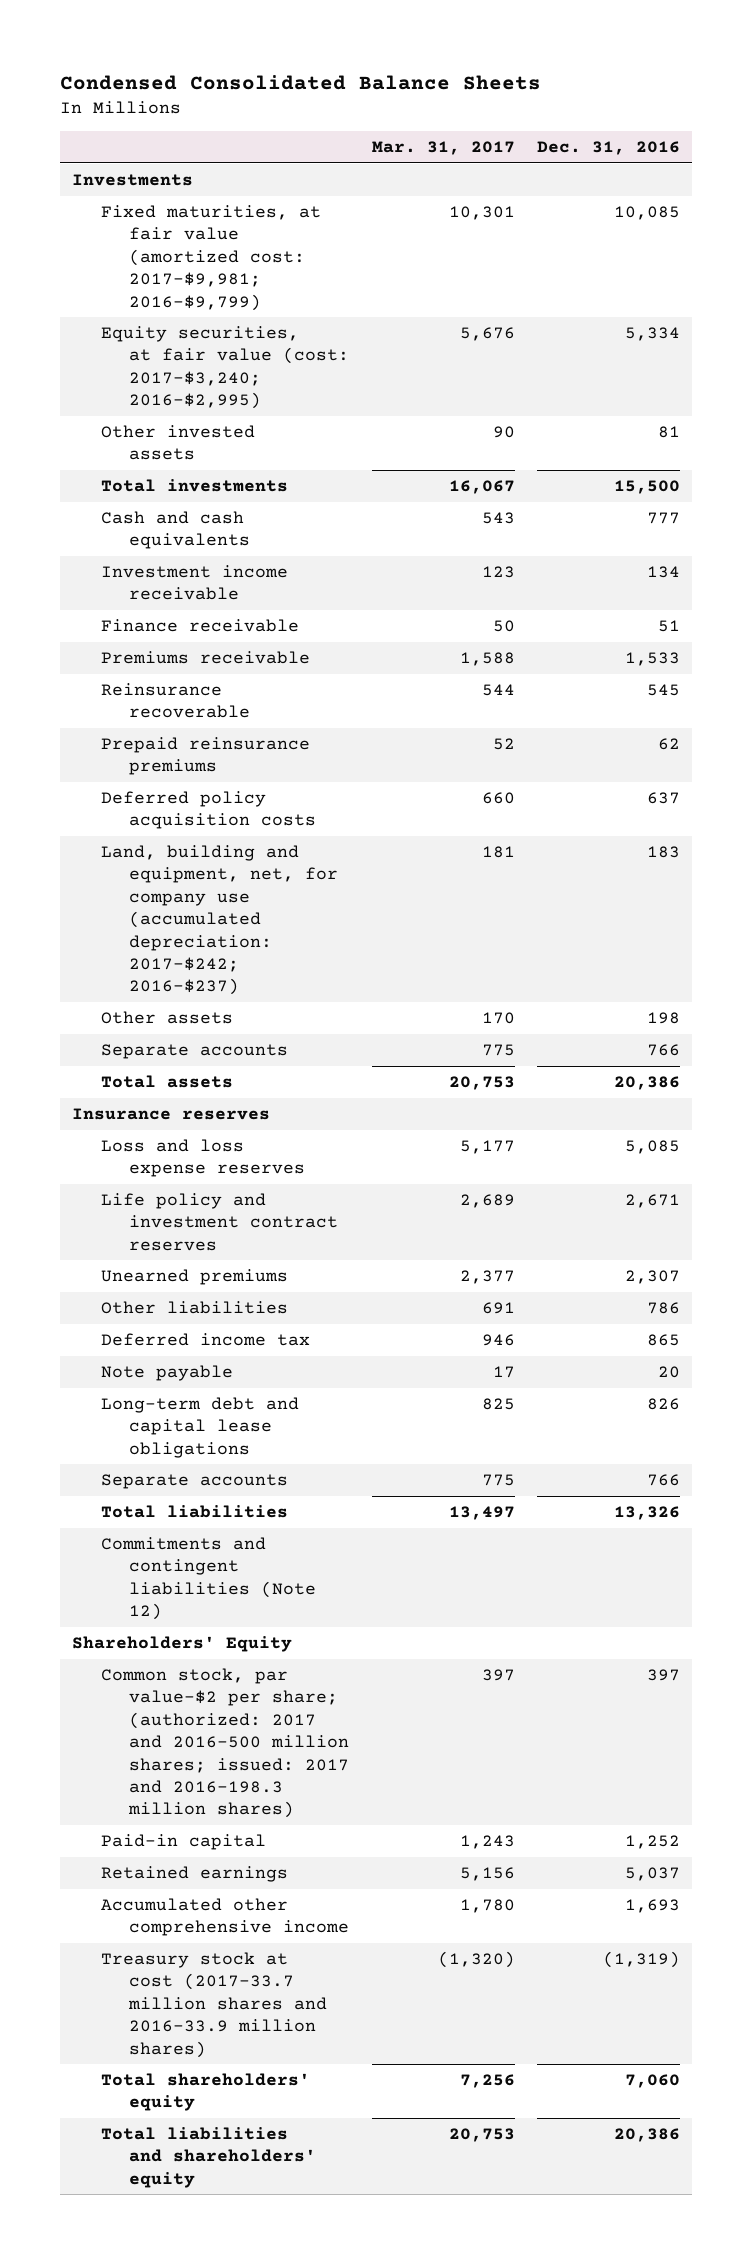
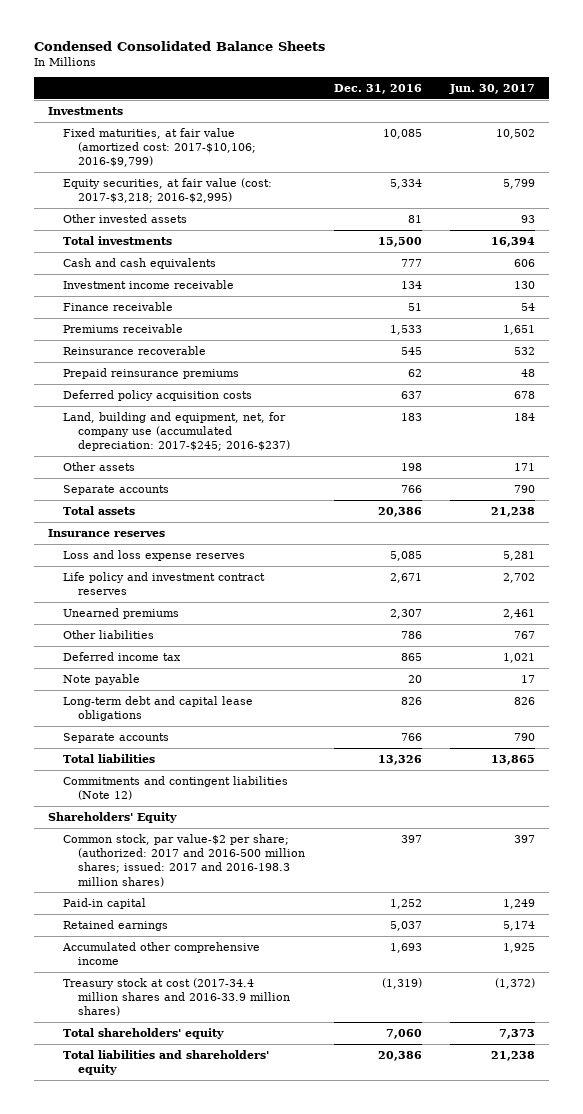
[371,141,515,156] Mar. 31, 2017 -> none
none -> [449,83,536,94] Jun. 30, 2017
[100,205,321,311] Fixed maturities, at fair value (amortized cost: 2017-$9,981; 2016-$9,799) -> [63,127,257,168] Fixed maturities, at fair value (amortized cost: 2017-$10,106; 2016-$9,799)
[100,326,350,410] Equity securities, at fair value (cost: 2017-$3,240; 2016-$2,995) -> [63,177,273,204] Equity securities, at fair value (cost: 2017-$3,218; 2016-$2,995)
[100,845,339,996] Land, building and equipment, net, for company use (accumulated depreciation: 2017-$242; 2016-$237) -> [63,411,291,452] Land, building and equipment, net, for company use (accumulated depreciation: 2017-$245; 2016-$237)
[100,1952,328,2058] Treasury stock at cost (2017-33.7 million shares and 2016-33.9 million shares) -> [63,977,291,1017] Treasury stock at cost (2017-34.4 million shares and 2016-33.9 million shares)

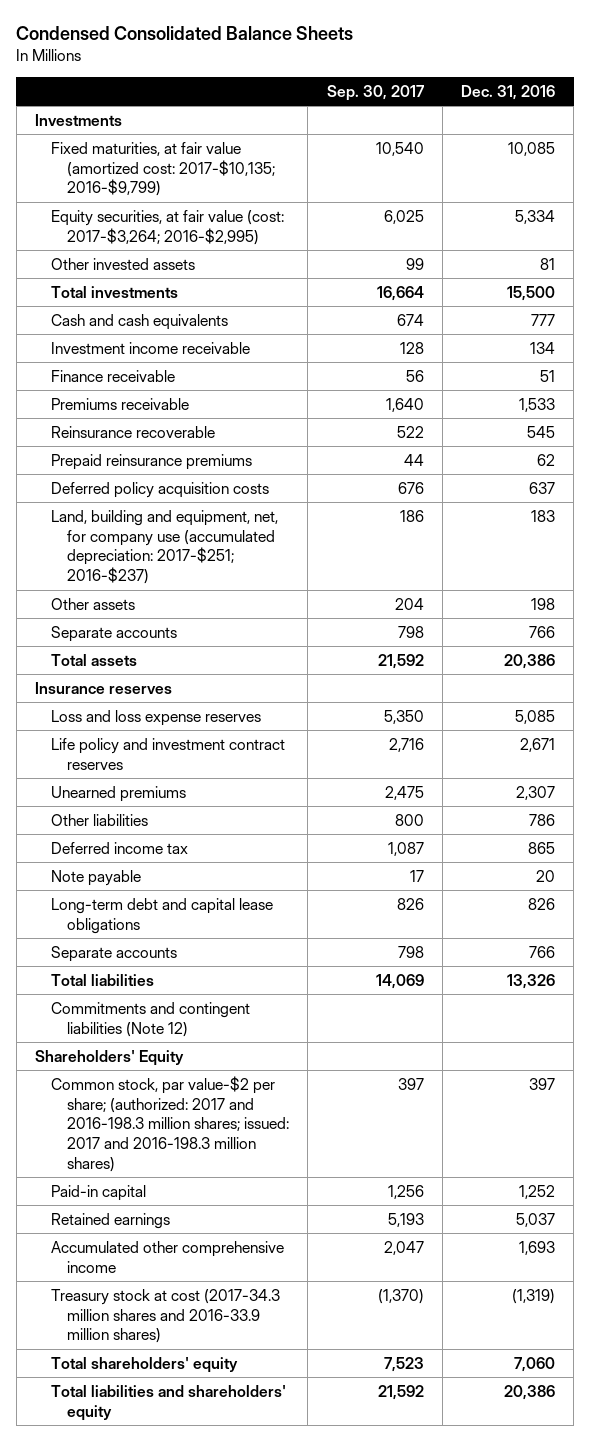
[449,83,536,94] Jun. 30, 2017 -> none
none -> [326,84,424,101] Sep. 30, 2017
[63,127,257,168] Fixed maturities, at fair value (amortized cost: 2017-$10,106; 2016-$9,799) -> [50,141,275,197] Fixed maturities, at fair value (amortized cost: 2017-$10,135; 2016-$9,799)
[63,177,273,204] Equity securities, at fair value (cost: 2017-$3,218; 2016-$2,995) -> [50,209,284,245] Equity securities, at fair value (cost: 2017-$3,264; 2016-$2,995)
[63,411,291,452] Land, building and equipment, net, for company use (accumulated depreciation: 2017-$245; 2016-$237) -> [50,509,278,585] Land, building and equipment, net, for company use (accumulated depreciation: 2017-$251; 2016-$237)
[63,833,306,887] Common stock, par value-$2 per share; (authorized: 2017 and 2016-500 million shares; issued: 2017 and 2016-198.3 million shares) -> [50,1075,289,1173] Common stock, par value-$2 per share; (authorized: 2017 and 2016-198.3 million shares; issued: 2017 and 2016-198.3 million shares)
[63,977,291,1017] Treasury stock at cost (2017-34.4 million shares and 2016-33.9 million shares) -> [50,1288,280,1344] Treasury stock at cost (2017-34.3 million shares and 2016-33.9 million shares)

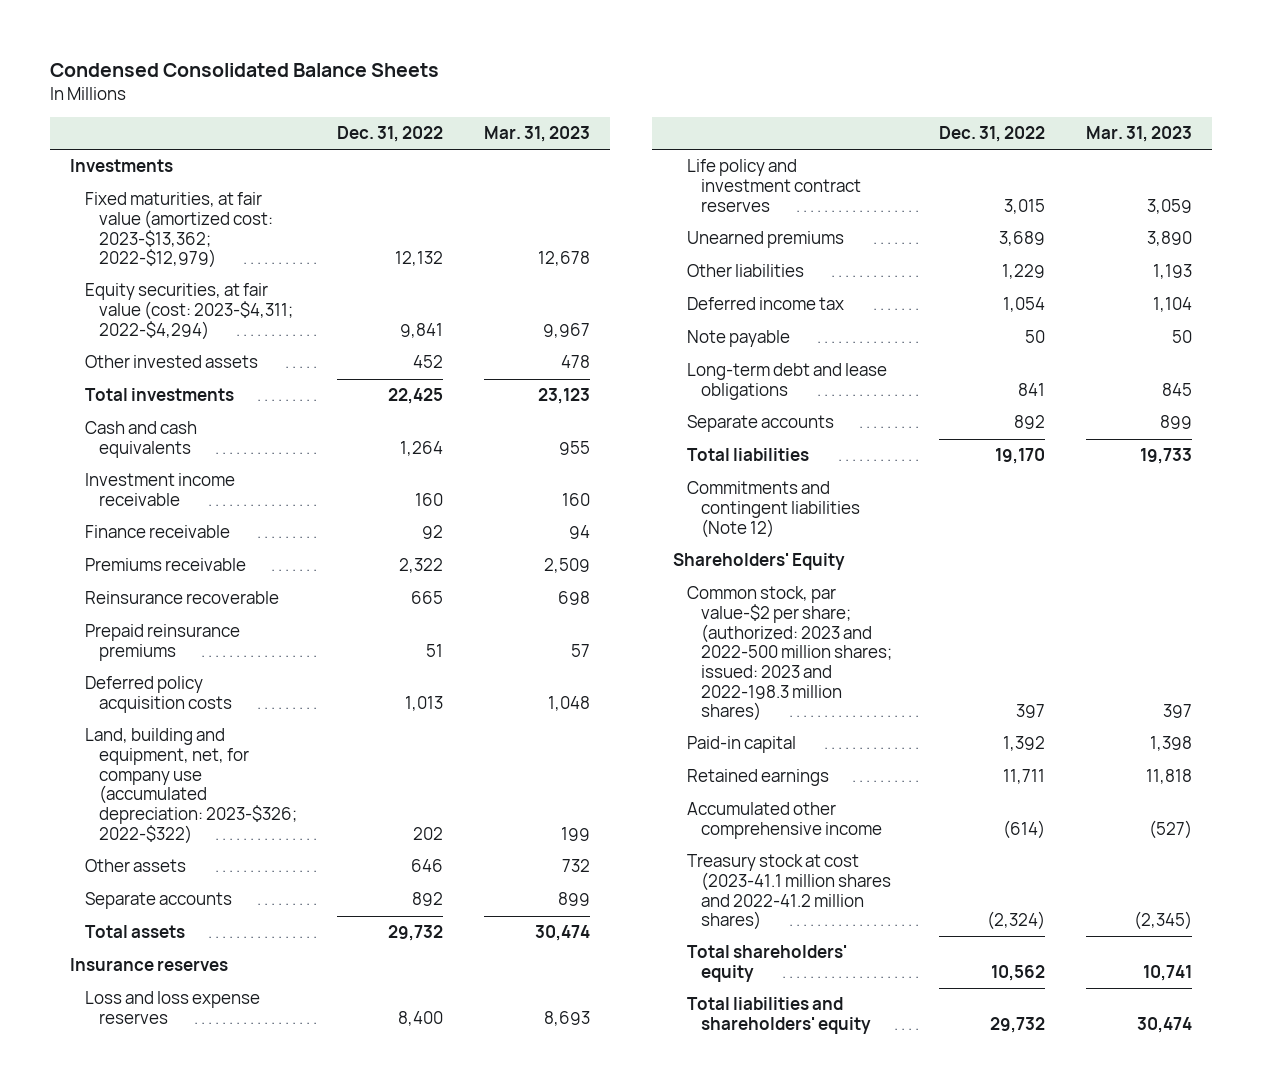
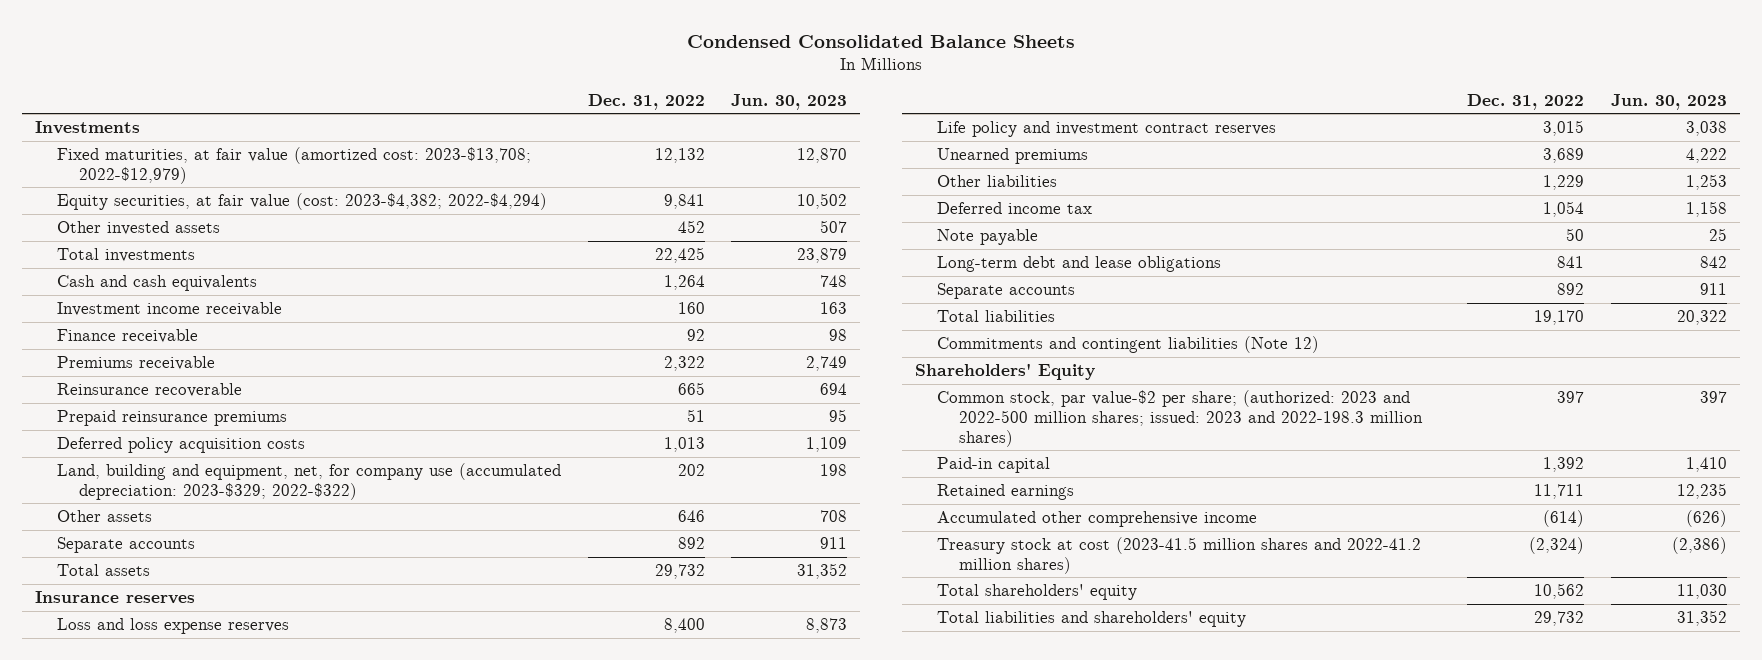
[483,126,590,143] Mar. 31, 2023 -> none
none -> [731,93,848,110] Jun. 30, 2023
[84,192,273,269] Fixed maturities, at fair value (amortized cost: 2023-$13,362; 2022-$12,979) -> [57,146,532,184] Fixed maturities, at fair value (amortized cost: 2023-$13,708; 2022-$12,979)
[84,283,293,340] Equity securities, at fair value (cost: 2023-$4,311; 2022-$4,294) -> [57,192,548,210] Equity securities, at fair value (cost: 2023-$4,382; 2022-$4,294)
[84,728,297,844] Land, building and equipment, net, for company use (accumulated depreciation: 2023-$326; 2022-$322) -> [57,462,562,500] Land, building and equipment, net, for company use (accumulated depreciation: 2023-$329; 2022-$322)
[686,854,891,931] Treasury stock at cost (2023-41.1 million shares and 2022-41.2 million shares) -> [936,536,1421,574] Treasury stock at cost (2023-41.5 million shares and 2022-41.2 million shares)

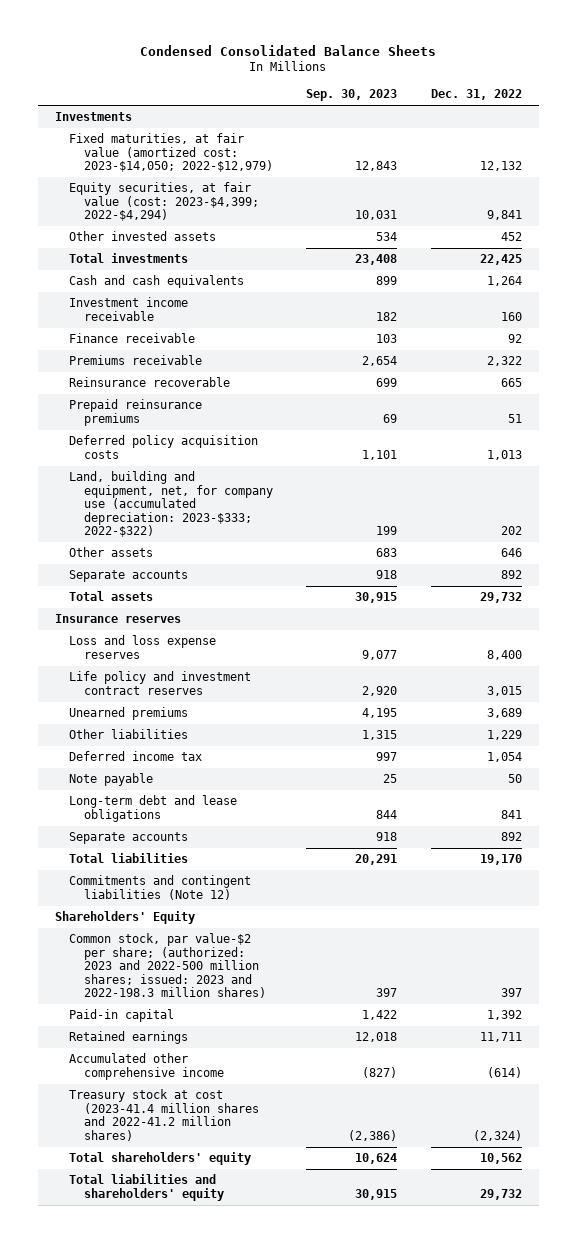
[731,93,848,110] Jun. 30, 2023 -> none
none -> [306,89,398,102] Sep. 30, 2023
[57,146,532,184] Fixed maturities, at fair value (amortized cost: 2023-$13,708; 2022-$12,979) -> [69,133,273,173] Fixed maturities, at fair value (amortized cost: 2023-$14,050; 2022-$12,979)
[57,192,548,210] Equity securities, at fair value (cost: 2023-$4,382; 2022-$4,294) -> [69,182,259,222] Equity securities, at fair value (cost: 2023-$4,399; 2022-$4,294)
[57,462,562,500] Land, building and equipment, net, for company use (accumulated depreciation: 2023-$329; 2022-$322) -> [69,471,273,537] Land, building and equipment, net, for company use (accumulated depreciation: 2023-$333; 2022-$322)
[936,536,1421,574] Treasury stock at cost (2023-41.5 million shares and 2022-41.2 million shares) -> [69,1089,259,1141] Treasury stock at cost (2023-41.4 million shares and 2022-41.2 million shares)

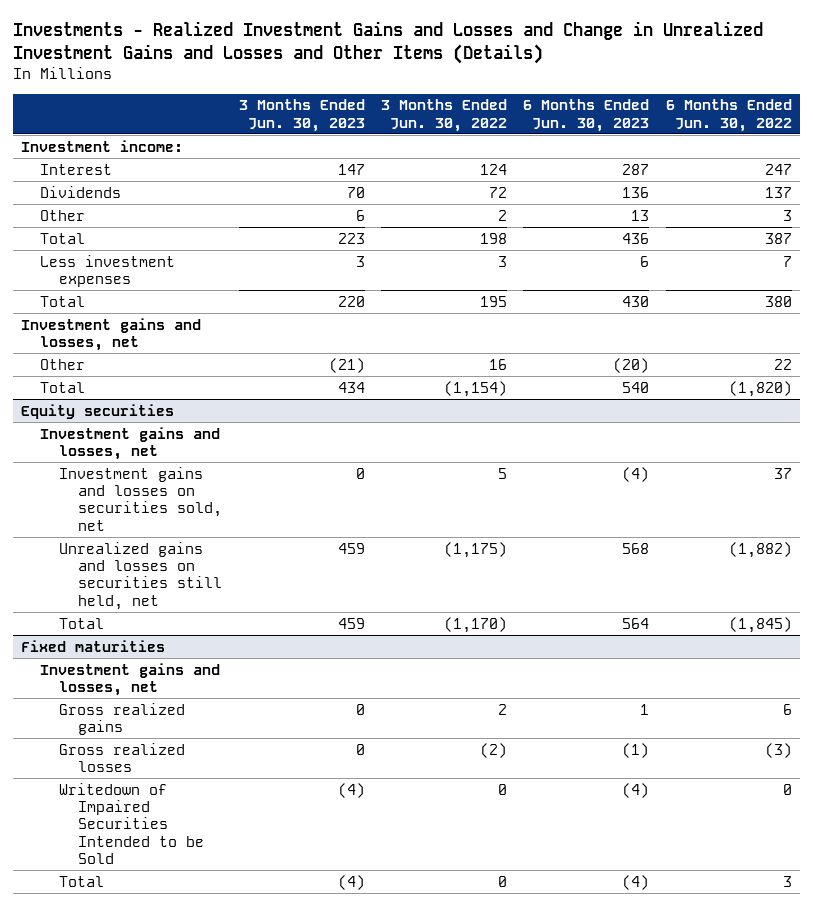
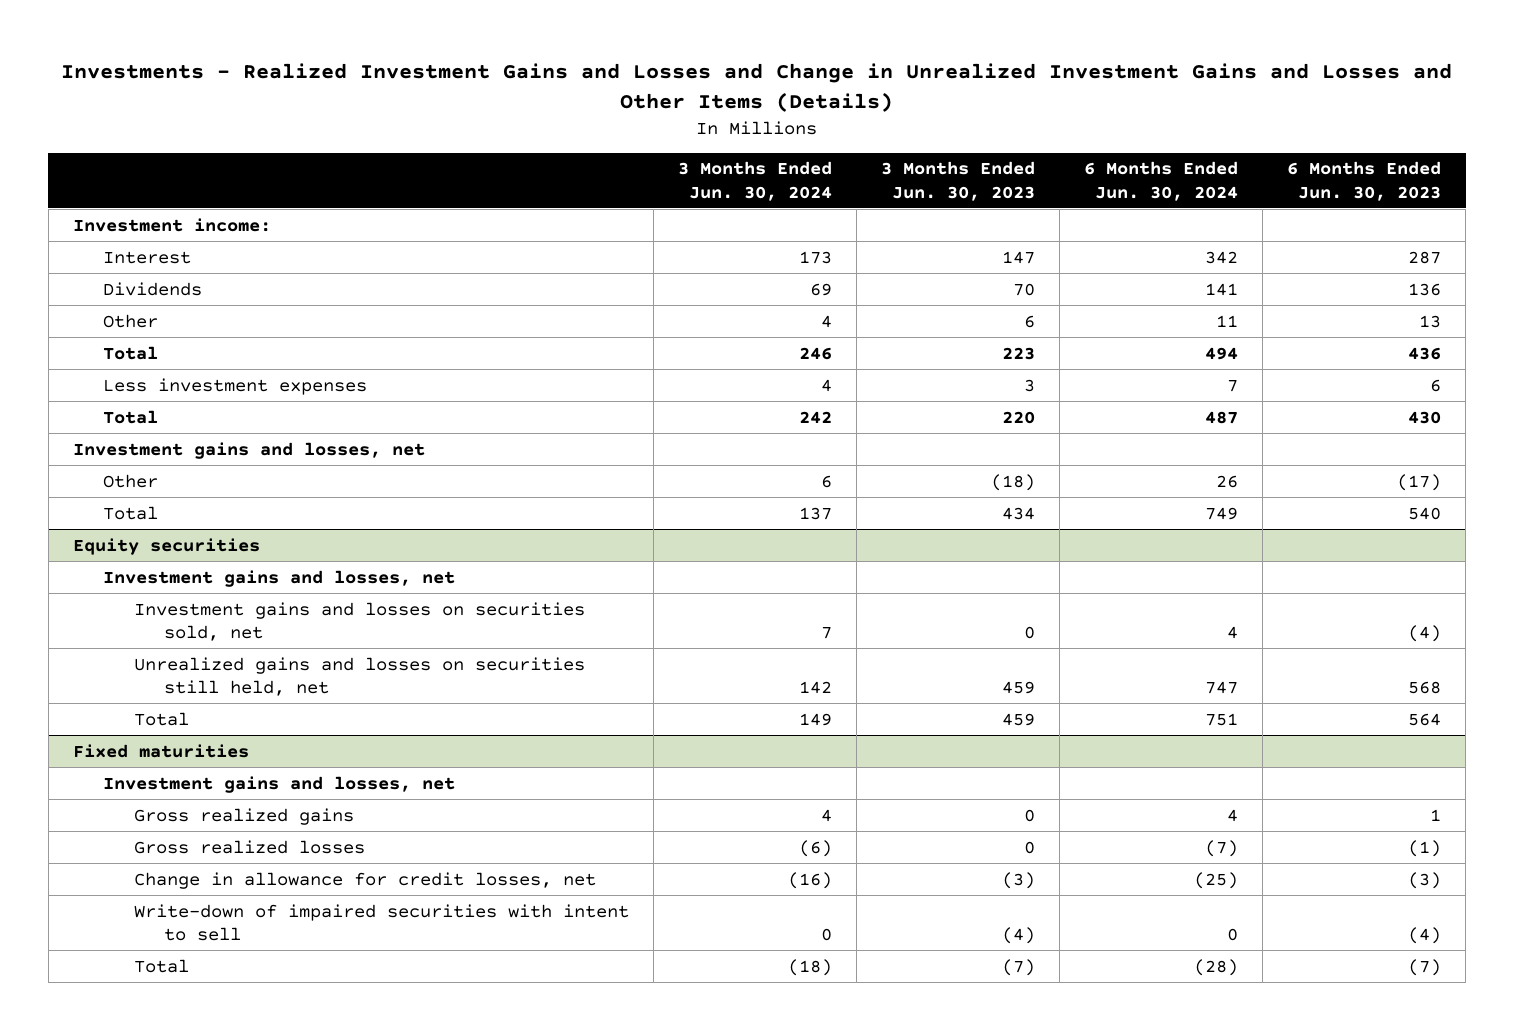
[381,99,508,132] 3 Months Ended Jun. 30, 2022 -> none
[665,99,792,132] 6 Months Ended Jun. 30, 2022 -> none
none -> [677,161,832,201] 3 Months Ended Jun. 30, 2024
none -> [1084,161,1239,201] 6 Months Ended Jun. 30, 2024
[328,357,365,373] (21) -> [990,473,1035,491] (18)
[613,357,650,373] (20) -> [1397,473,1442,491] (17)
none -> [133,871,596,889] Change in allowance for credit losses, net
[59,782,205,865] Writedown of Impaired Securities Intended to be Sold -> [133,903,629,941] Write-down of impaired securities with intent to sell
[337,874,365,890] (4) -> [1001,958,1035,976] (7)
[622,874,650,890] (4) -> [1408,958,1442,976] (7)

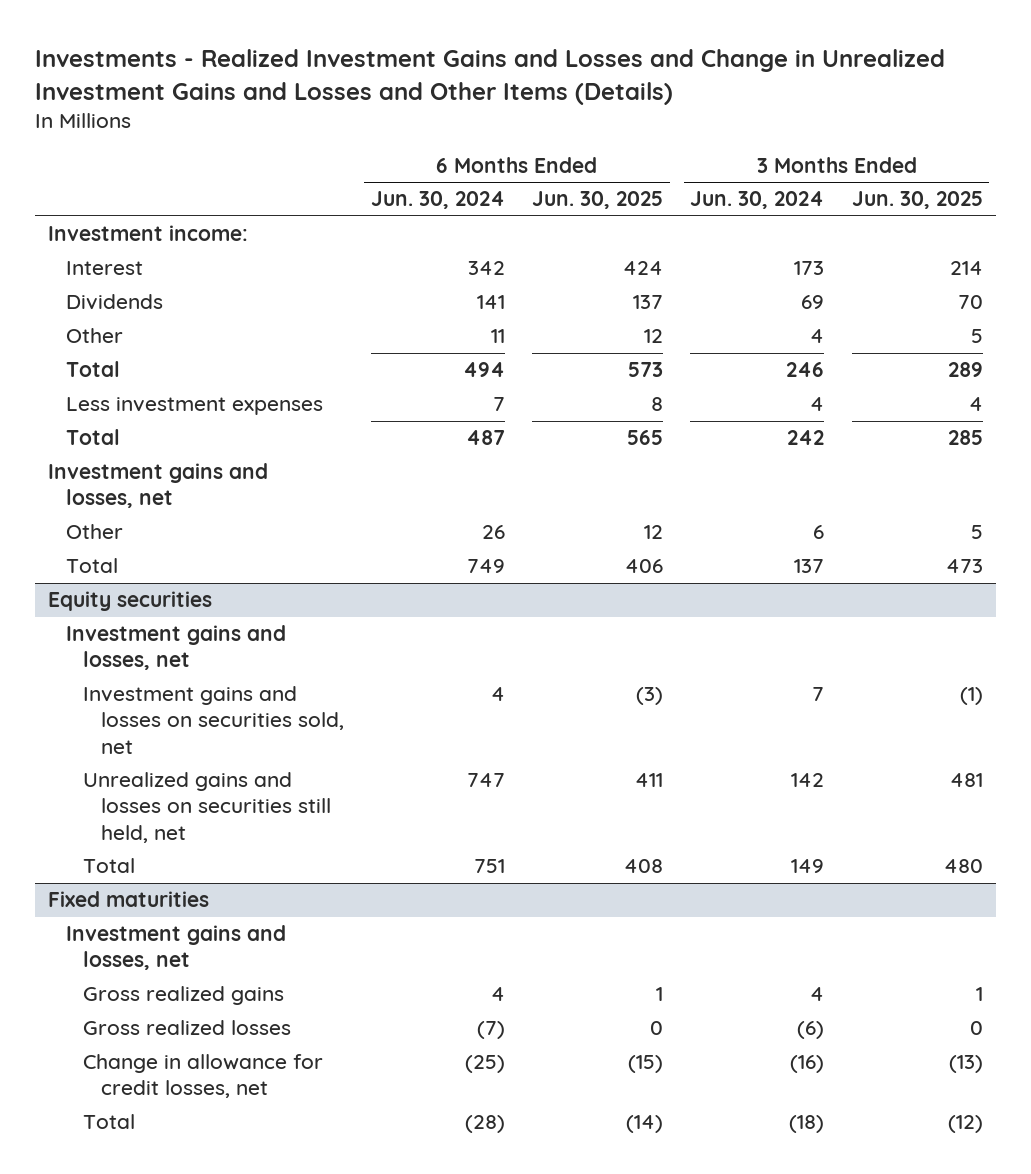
[880,161,1035,201] 3 Months Ended Jun. 30, 2023 -> none
[1287,161,1442,201] 6 Months Ended Jun. 30, 2023 -> none
none -> [532,191,664,210] Jun. 30, 2025
none -> [851,191,983,210] Jun. 30, 2025
[133,903,629,941] Write-down of impaired securities with intent to sell -> none

